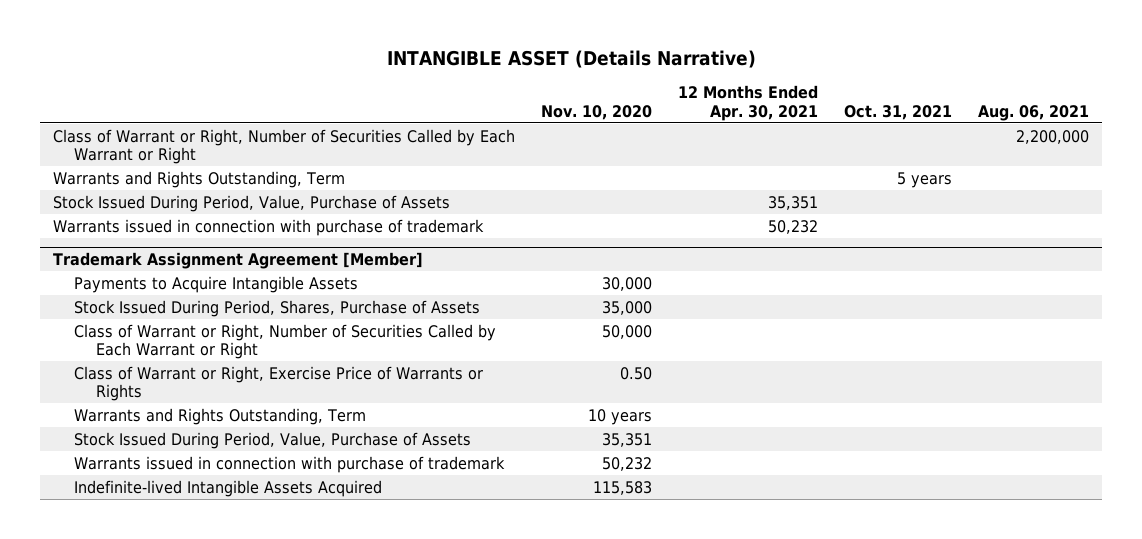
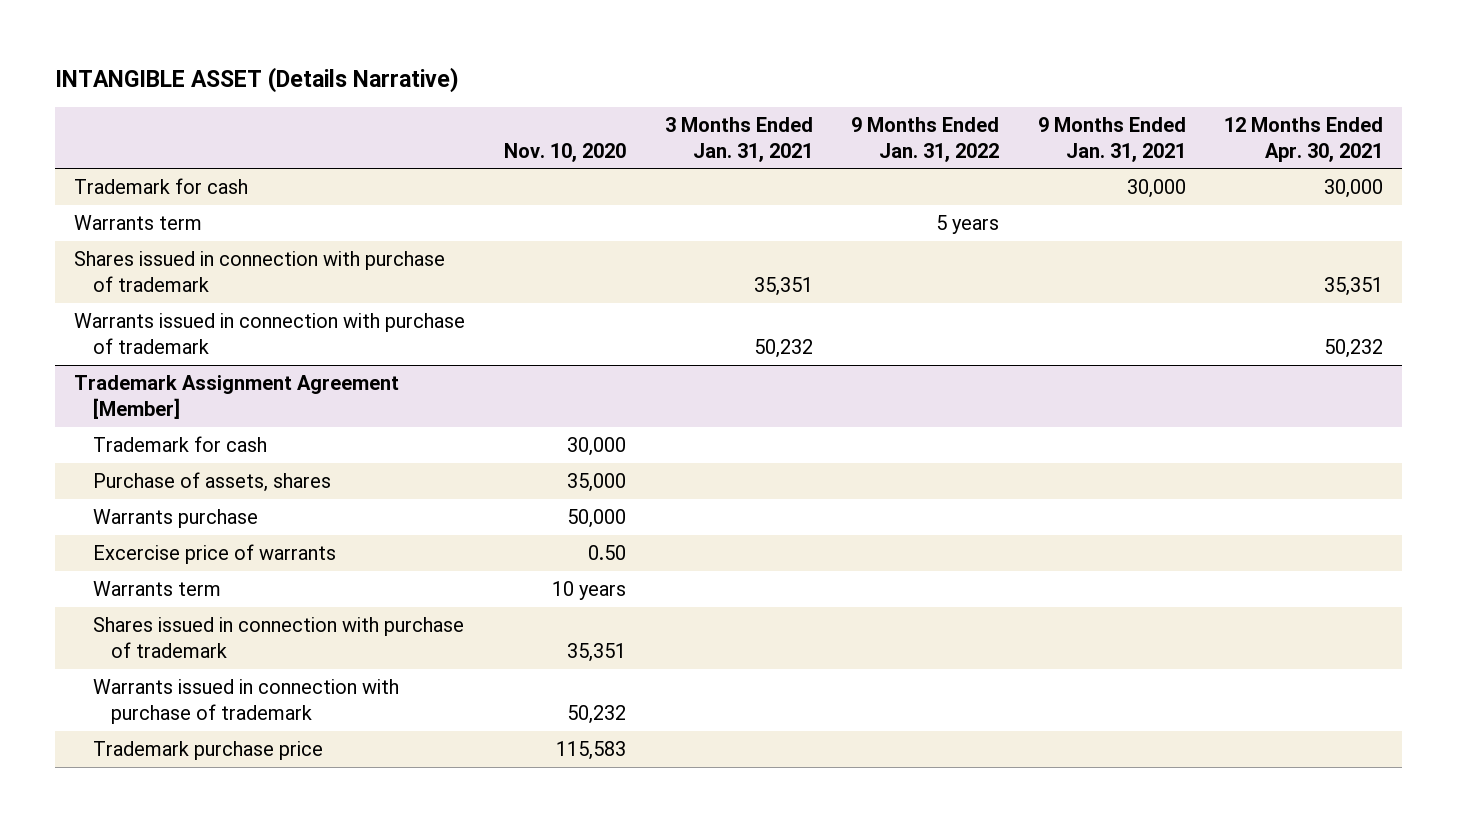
[843,104,952,120] Oct. 31, 2021 -> none
[977,104,1089,121] Aug. 06, 2021 -> none
none -> [664,116,813,162] 3 Months Ended Jan. 31, 2021
none -> [851,116,1000,162] 9 Months Ended Jan. 31, 2022
none -> [1037,116,1186,162] 9 Months Ended Jan. 31, 2021
[52,128,515,165] Class of Warrant or Right, Number of Securities Called by Each Warrant or Right -> none
none -> [74,178,249,195] Trademark for cash
[52,170,345,188] Warrants and Rights Outstanding, Term -> [74,215,203,231] Warrants term
[52,194,450,212] Stock Issued During Period, Value, Purchase of Assets -> [74,251,446,292] Shares issued in connection with purchase of trademark
[74,275,359,293] Payments to Acquire Intangible Assets -> [92,436,267,453] Trademark for cash
[74,299,481,317] Stock Issued During Period, Shares, Purchase of Assets -> [92,472,331,493] Purchase of assets, shares
[74,323,497,360] Class of Warrant or Right, Number of Securities Called by Each Warrant or Right -> [92,509,258,529] Warrants purchase
[74,365,484,402] Class of Warrant or Right, Exercise Price of Warrants or Rights -> [92,544,336,565] Excercise price of warrants
[74,407,367,425] Warrants and Rights Outstanding, Term -> [92,581,221,597] Warrants term
[74,431,472,449] Stock Issued During Period, Value, Purchase of Assets -> [92,617,464,658] Shares issued in connection with purchase of trademark
[74,479,383,497] Indefinite-lived Intangible Assets Acquired -> [92,741,323,761] Trademark purchase price

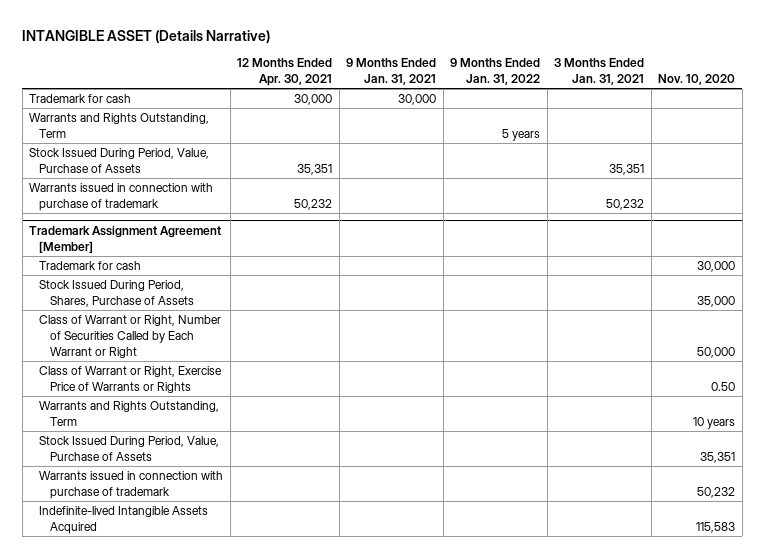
[74,215,203,231] Warrants term -> [29,113,210,138] Warrants and Rights Outstanding, Term
[74,251,446,292] Shares issued in connection with purchase of trademark -> [29,148,210,173] Stock Issued During Period, Value, Purchase of Assets
[92,472,331,493] Purchase of assets, shares -> [39,280,194,307] Stock Issued During Period, Shares, Purchase of Assets
[92,509,258,529] Warrants purchase -> [39,315,222,358] Class of Warrant or Right, Number of Securities Called by Each Warrant or Right
[92,544,336,565] Excercise price of warrants -> [39,366,223,393] Class of Warrant or Right, Exercise Price of Warrants or Rights
[92,581,221,597] Warrants term -> [39,401,220,426] Warrants and Rights Outstanding, Term
[92,617,464,658] Shares issued in connection with purchase of trademark -> [39,436,220,461] Stock Issued During Period, Value, Purchase of Assets
[92,741,323,761] Trademark purchase price -> [39,506,209,534] Indefinite-lived Intangible Assets Acquired

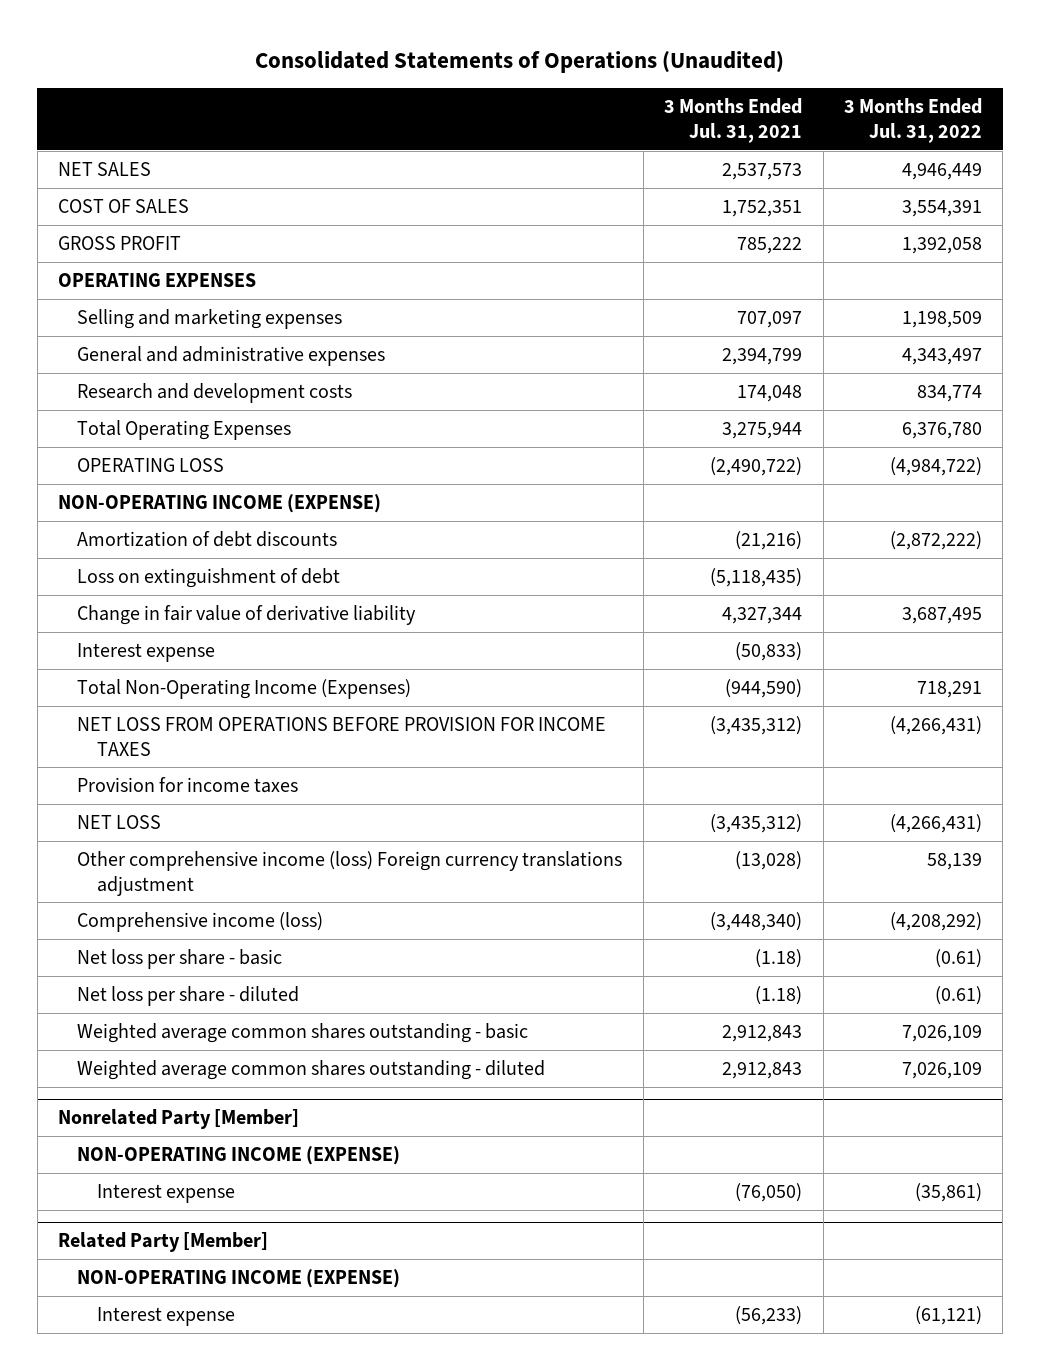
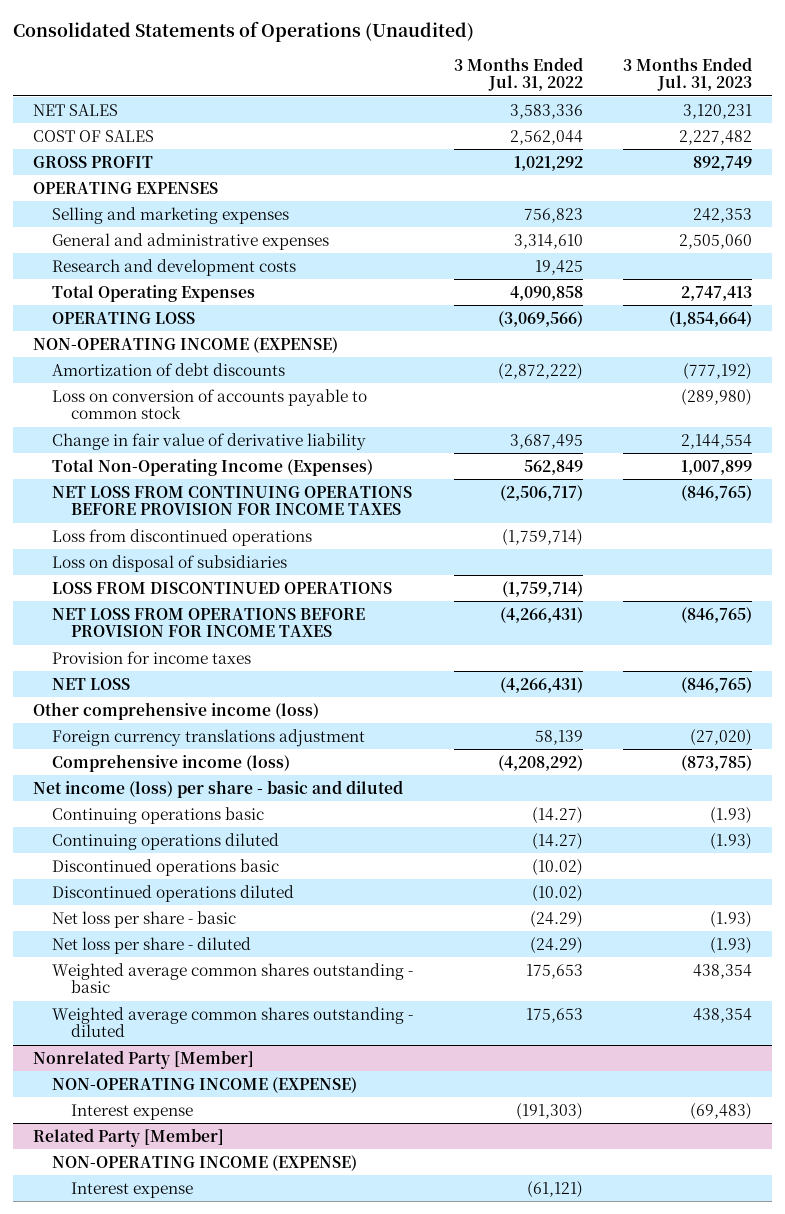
[664,98,803,143] 3 Months Ended Jul. 31, 2021 -> none
none -> [623,56,753,92] 3 Months Ended Jul. 31, 2023
[902,162,983,180] 4,946,449 -> [509,103,583,119] 3,583,336
[902,199,983,217] 3,554,391 -> [509,129,583,145] 2,562,044
[902,236,983,254] 1,392,058 -> [513,155,583,171] 1,021,292
[902,310,983,328] 1,198,509 -> [523,207,583,223] 756,823
[902,347,983,365] 4,343,497 -> [513,233,583,249] 3,314,610
[917,384,983,402] 834,774 -> [534,259,583,275] 19,425
[902,421,983,439] 6,376,780 -> [509,285,583,301] 4,090,858
[890,456,983,476] (4,984,722) -> [497,310,583,327] (3,069,566)
[77,567,341,588] Loss on extinguishment of debt -> none
none -> [52,388,368,420] Loss on conversion of accounts payable to common stock
[77,642,216,662] Interest expense -> none
[917,680,983,698] 718,291 -> [523,459,583,475] 562,849
none -> [52,485,413,516] NET LOSS FROM CONTINUING OPERATIONS BEFORE PROVISION FOR INCOME TAXES
none -> [52,528,313,546] Loss from discontinued operations
none -> [52,554,288,572] Loss on disposal of subsidiaries
none -> [52,581,393,594] LOSS FROM DISCONTINUED OPERATIONS
none -> [33,701,320,720] Other comprehensive income (loss)
[77,850,623,896] Other comprehensive income (loss) Foreign currency translations adjustment -> [52,728,366,747] Foreign currency translations adjustment
none -> [33,779,404,798] Net income (loss) per share - basic and diluted
none -> [52,806,265,824] Continuing operations basic
none -> [52,832,280,850] Continuing operations diluted
none -> [52,858,280,876] Discontinued operations basic
none -> [52,884,295,902] Discontinued operations diluted
[935,948,983,968] (0.61) -> [529,910,583,928] (24.29)
[935,985,983,1005] (0.61) -> [529,936,583,954] (24.29)
[902,1024,983,1042] 7,026,109 -> [525,963,583,979] 175,653
[902,1061,983,1079] 7,026,109 -> [525,1007,583,1023] 175,653
[915,1182,983,1202] (35,861) -> [515,1102,583,1120] (191,303)

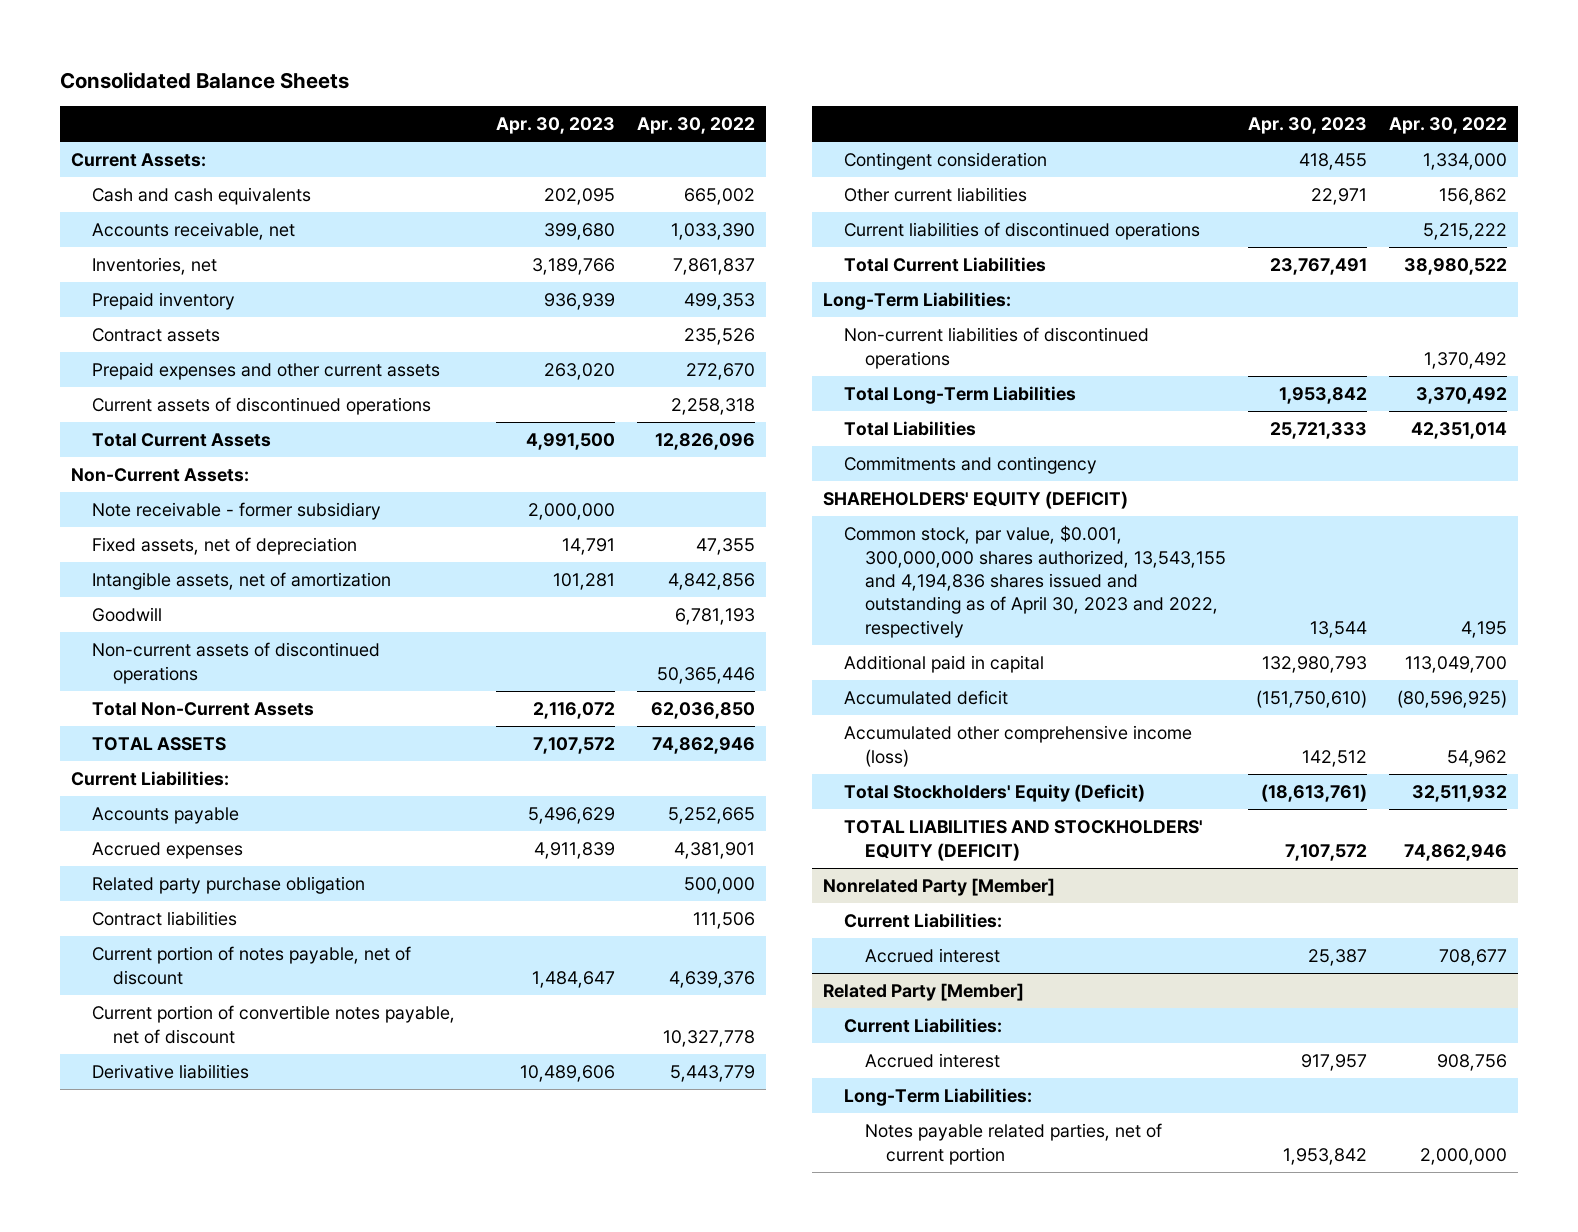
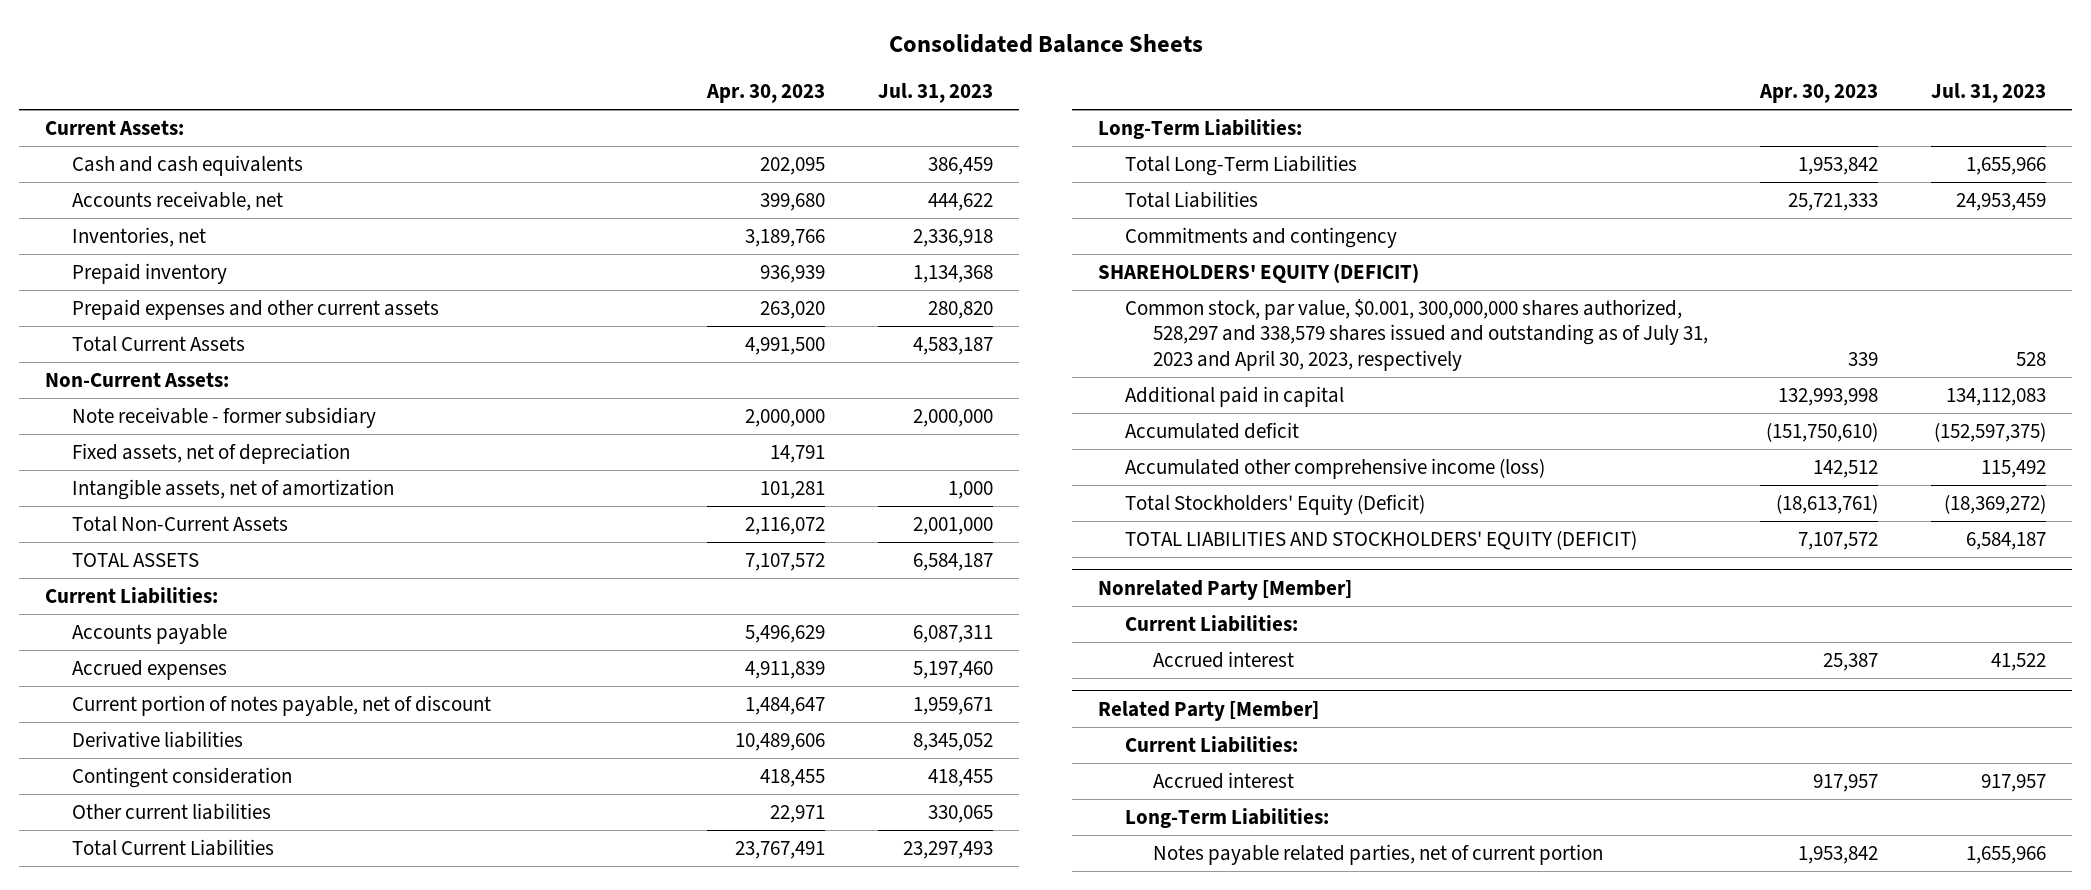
[637,116,756,134] Apr. 30, 2022 -> none
none -> [877,83,993,104] Jul. 31, 2023
[91,328,220,343] Contract assets -> none
[91,397,431,416] Current assets of discontinued operations -> none
[91,607,162,623] Goodwill -> none
[91,642,380,684] Non-current assets of discontinued operations -> none
[91,876,365,895] Related party purchase obligation -> none
[91,911,237,927] Contract liabilities -> none
[91,1005,455,1044] Current portion of convertible notes payable, net of discount -> none
[843,222,1200,241] Current liabilities of discontinued operations -> none
[843,327,1149,369] Non-current liabilities of discontinued operations -> none
[843,525,1226,638] Common stock, par value, $0.001, 300,000,000 shares authorized, 13,543,155 and 4,194,836 shares issued and outstanding as of April 30, 2023 and 2022, respectively -> [1125,299,1708,371] Common stock, par value, $0.001, 300,000,000 shares authorized, 528,297 and 338,579 shares issued and outstanding as of July 31, 2023 and April 30, 2023, respectively
[1309,620,1367,638] 13,544 -> [1848,351,1879,366] 339
[1261,656,1367,674] 132,980,793 -> [1778,388,1879,407] 132,993,998

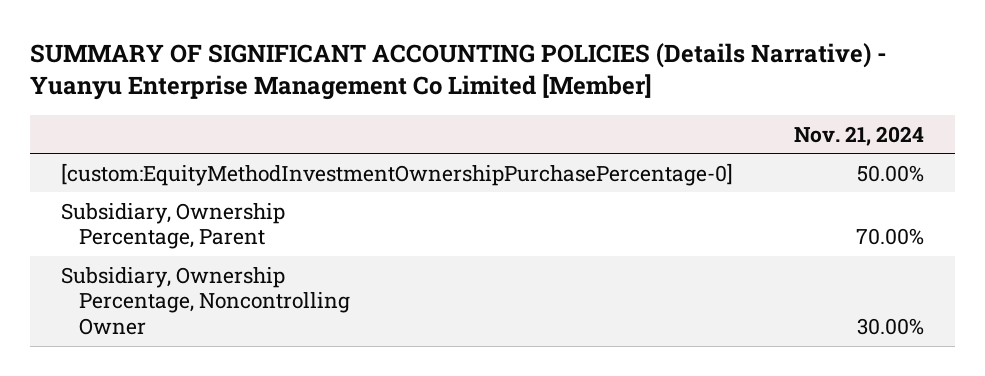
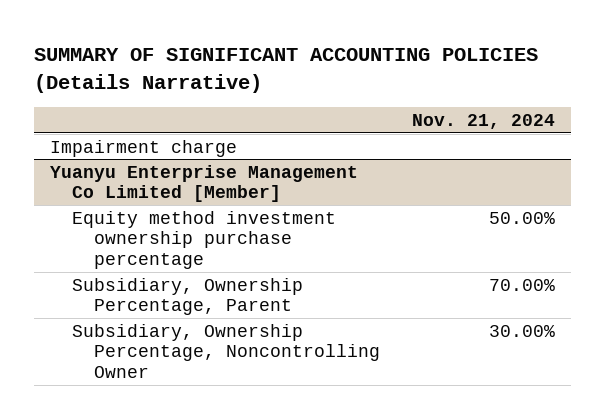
[29,43,887,101] SUMMARY OF SIGNIFICANT ACCOUNTING POLICIES (Details Narrative) - Yuanyu Enterprise Management Co Limited [Member] -> [33,48,538,94] SUMMARY OF SIGNIFICANT ACCOUNTING POLICIES (Details Narrative)
none -> [49,139,237,157] Impairment charge
none -> [49,164,358,203] Yuanyu Enterprise Management Co Limited [Member]
[60,162,733,186] [custom:EquityMethodInvestmentOwnershipPurchasePercentage-0] -> [71,210,336,270] Equity method investment ownership purchase percentage

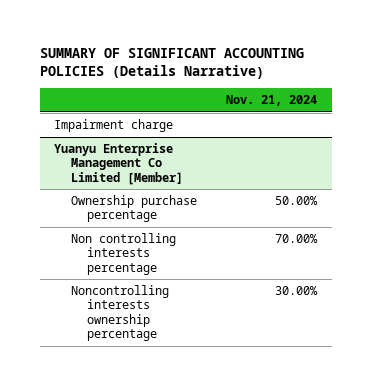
[71,210,336,270] Equity method investment ownership purchase percentage -> [70,195,197,223] Ownership purchase percentage
[71,277,303,316] Subsidiary, Ownership Percentage, Parent -> [70,233,176,275] Non controlling interests percentage
[71,323,380,379] Subsidiary, Ownership Percentage, Noncontrolling Owner -> [70,285,169,342] Noncontrolling interests ownership percentage

